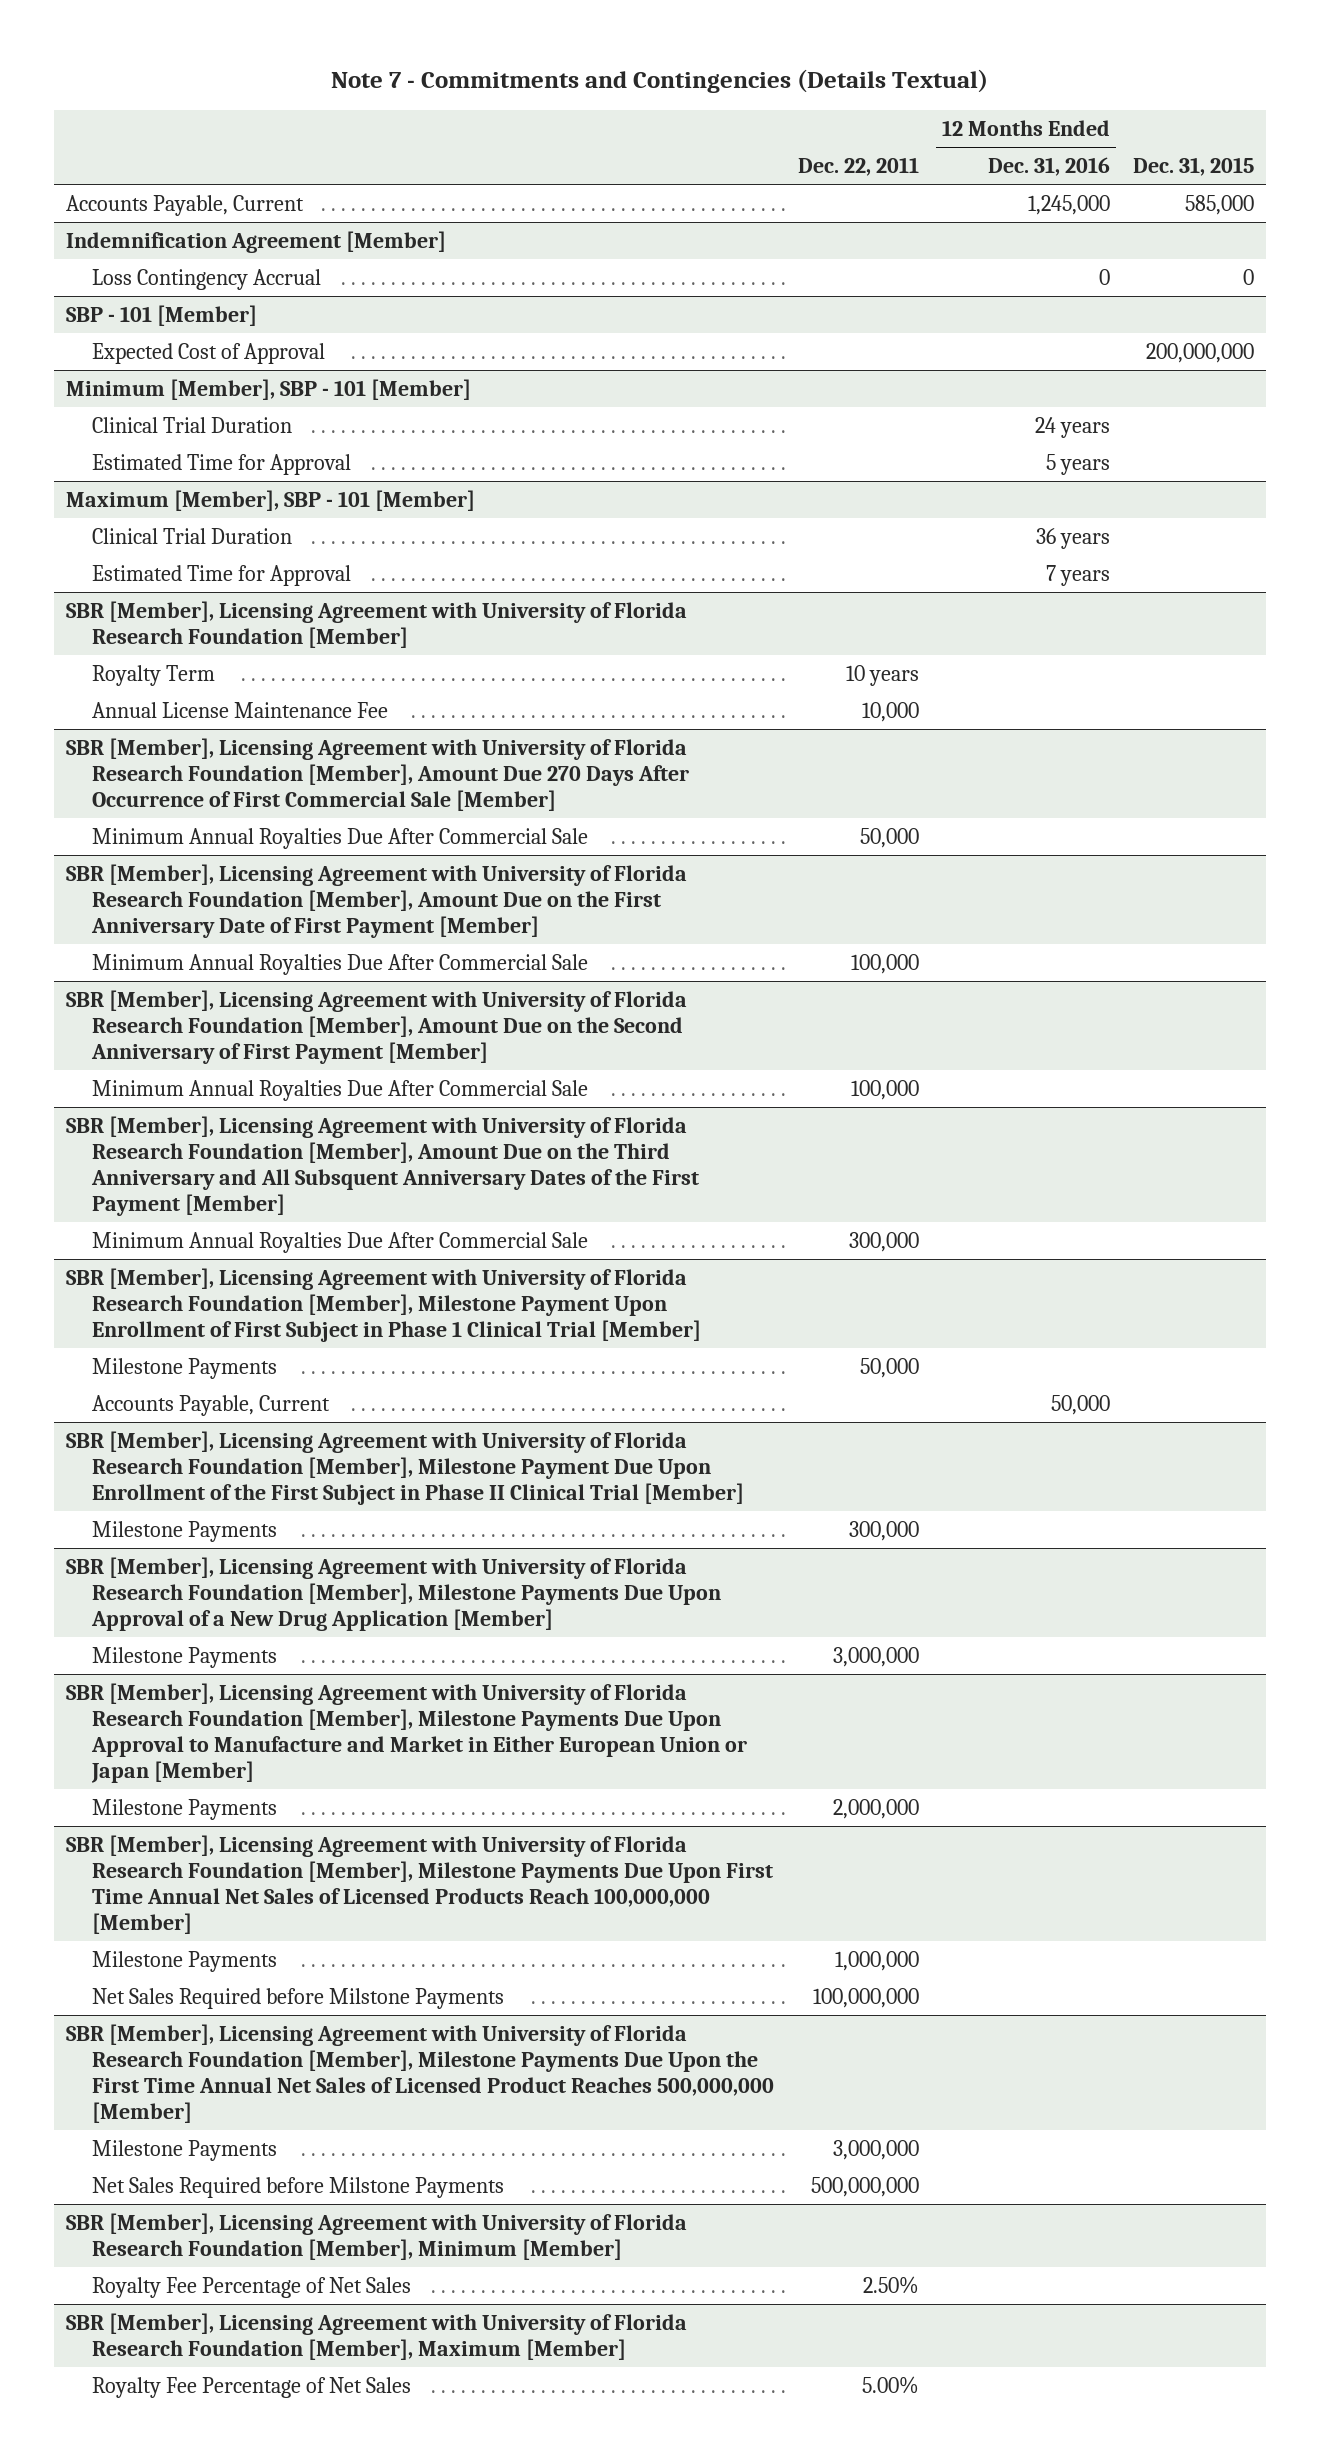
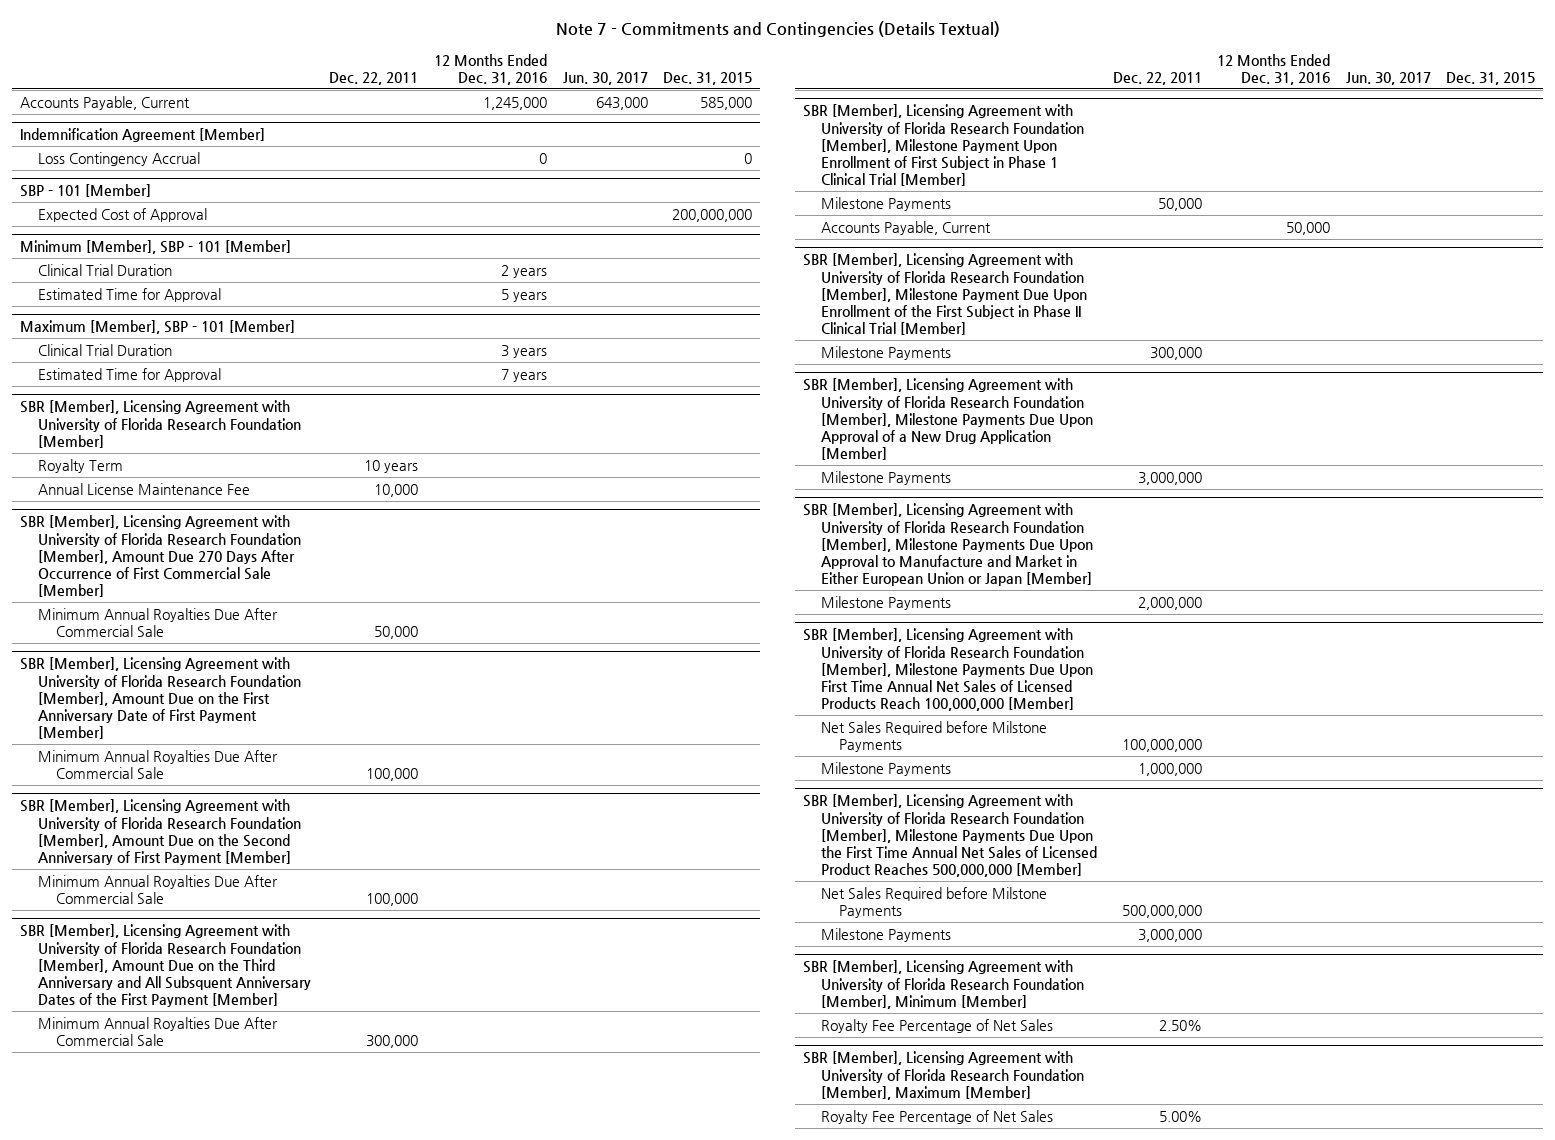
none -> [562,71,648,85] Jun. 30, 2017
[1035,416,1111,438] 24 years -> [501,264,548,278] 2 years
[1036,527,1111,549] 36 years -> [501,344,548,358] 3 years
[92,1950,278,1972] Milestone Payments -> [821,761,952,776] Milestone Payments
[92,2139,278,2161] Milestone Payments -> [821,927,952,942] Milestone Payments

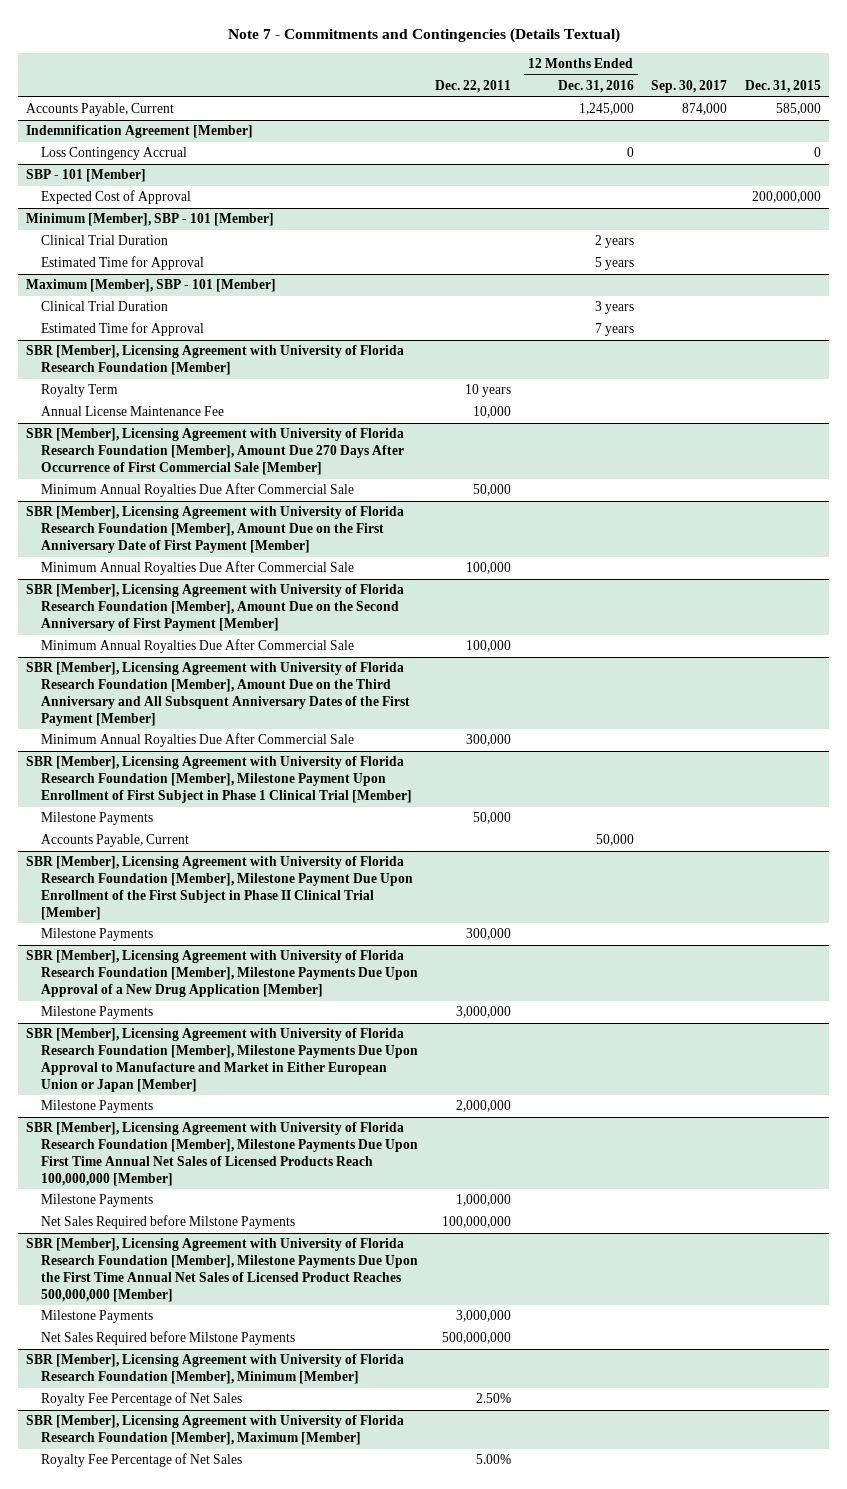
[562,71,648,85] Jun. 30, 2017 -> none
none -> [651,80,728,94] Sep. 30, 2017
[821,720,1048,752] Net Sales Required before Milstone Payments -> [40,1215,295,1230] Net Sales Required before Milstone Payments
[821,886,1048,918] Net Sales Required before Milstone Payments -> [40,1331,295,1346] Net Sales Required before Milstone Payments

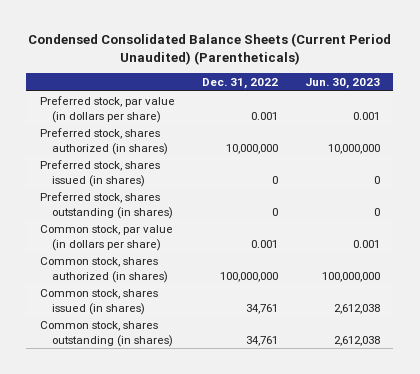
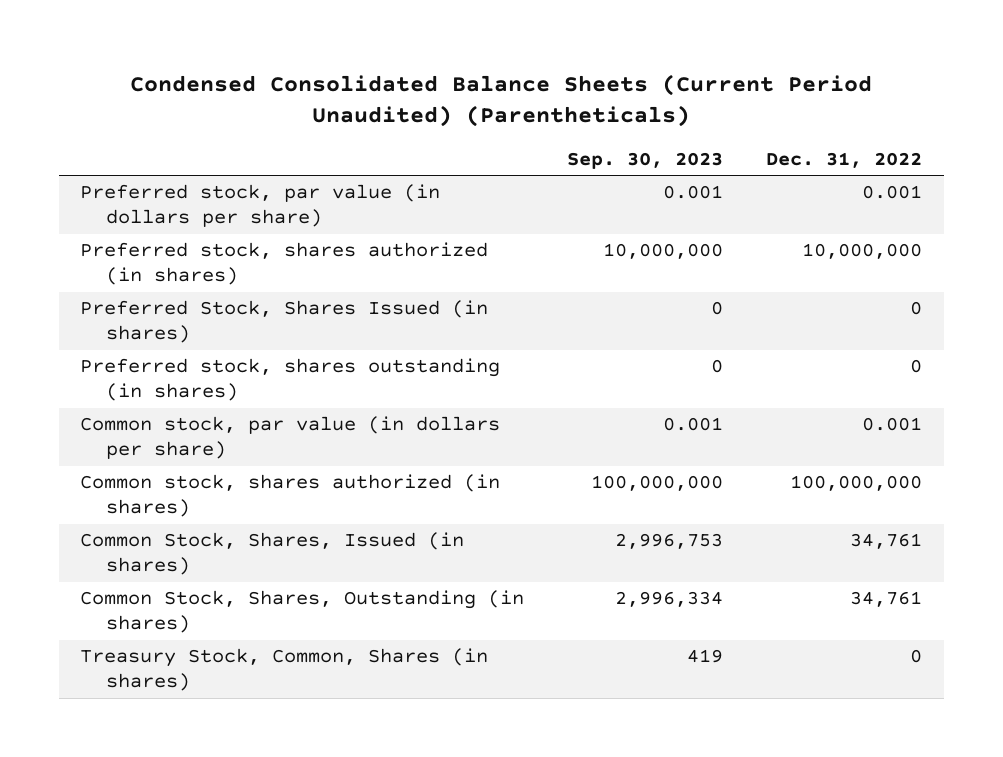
[304,77,380,89] Jun. 30, 2023 -> none
none -> [567,152,724,170] Sep. 30, 2023
[39,159,160,187] Preferred stock, shares issued (in shares) -> [80,300,489,344] Preferred Stock, Shares Issued (in shares)
[39,288,158,315] Common stock, shares issued (in shares) -> [80,532,465,576] Common Stock, Shares, Issued (in shares)
[39,320,174,347] Common stock, shares outstanding (in shares) -> [80,590,525,634] Common Stock, Shares, Outstanding (in shares)
none -> [80,648,489,692] Treasury Stock, Common, Shares (in shares)

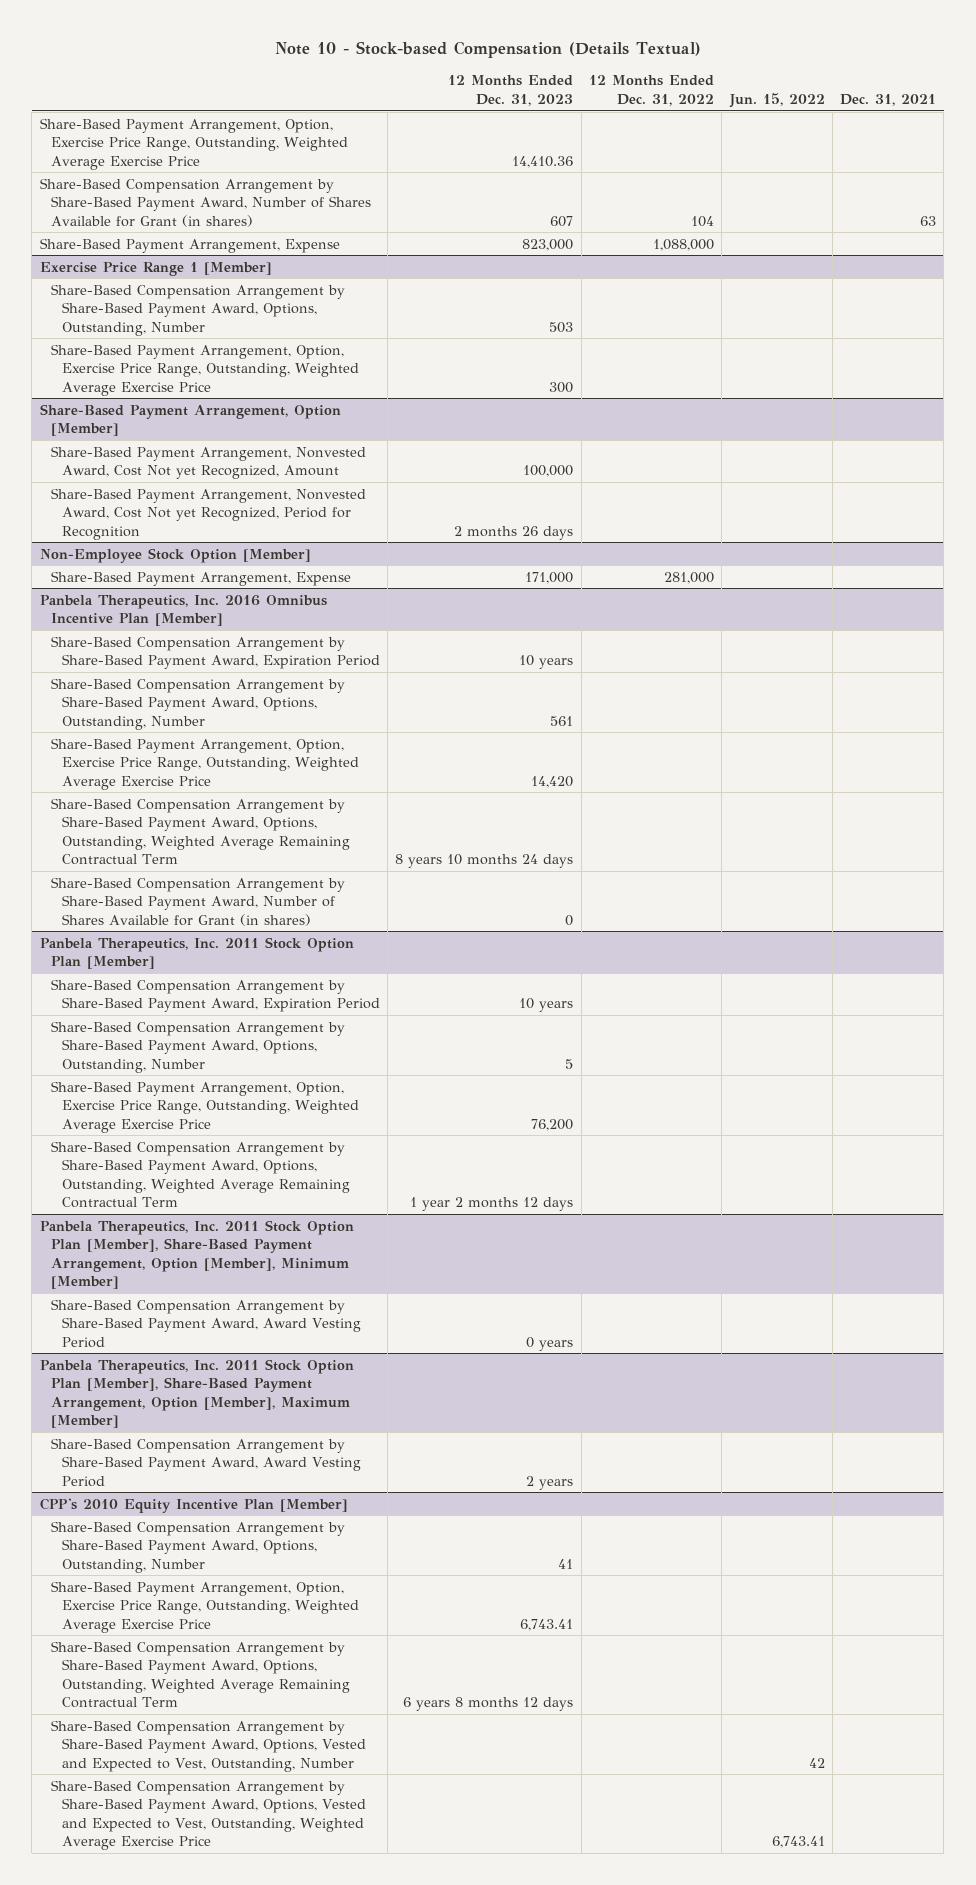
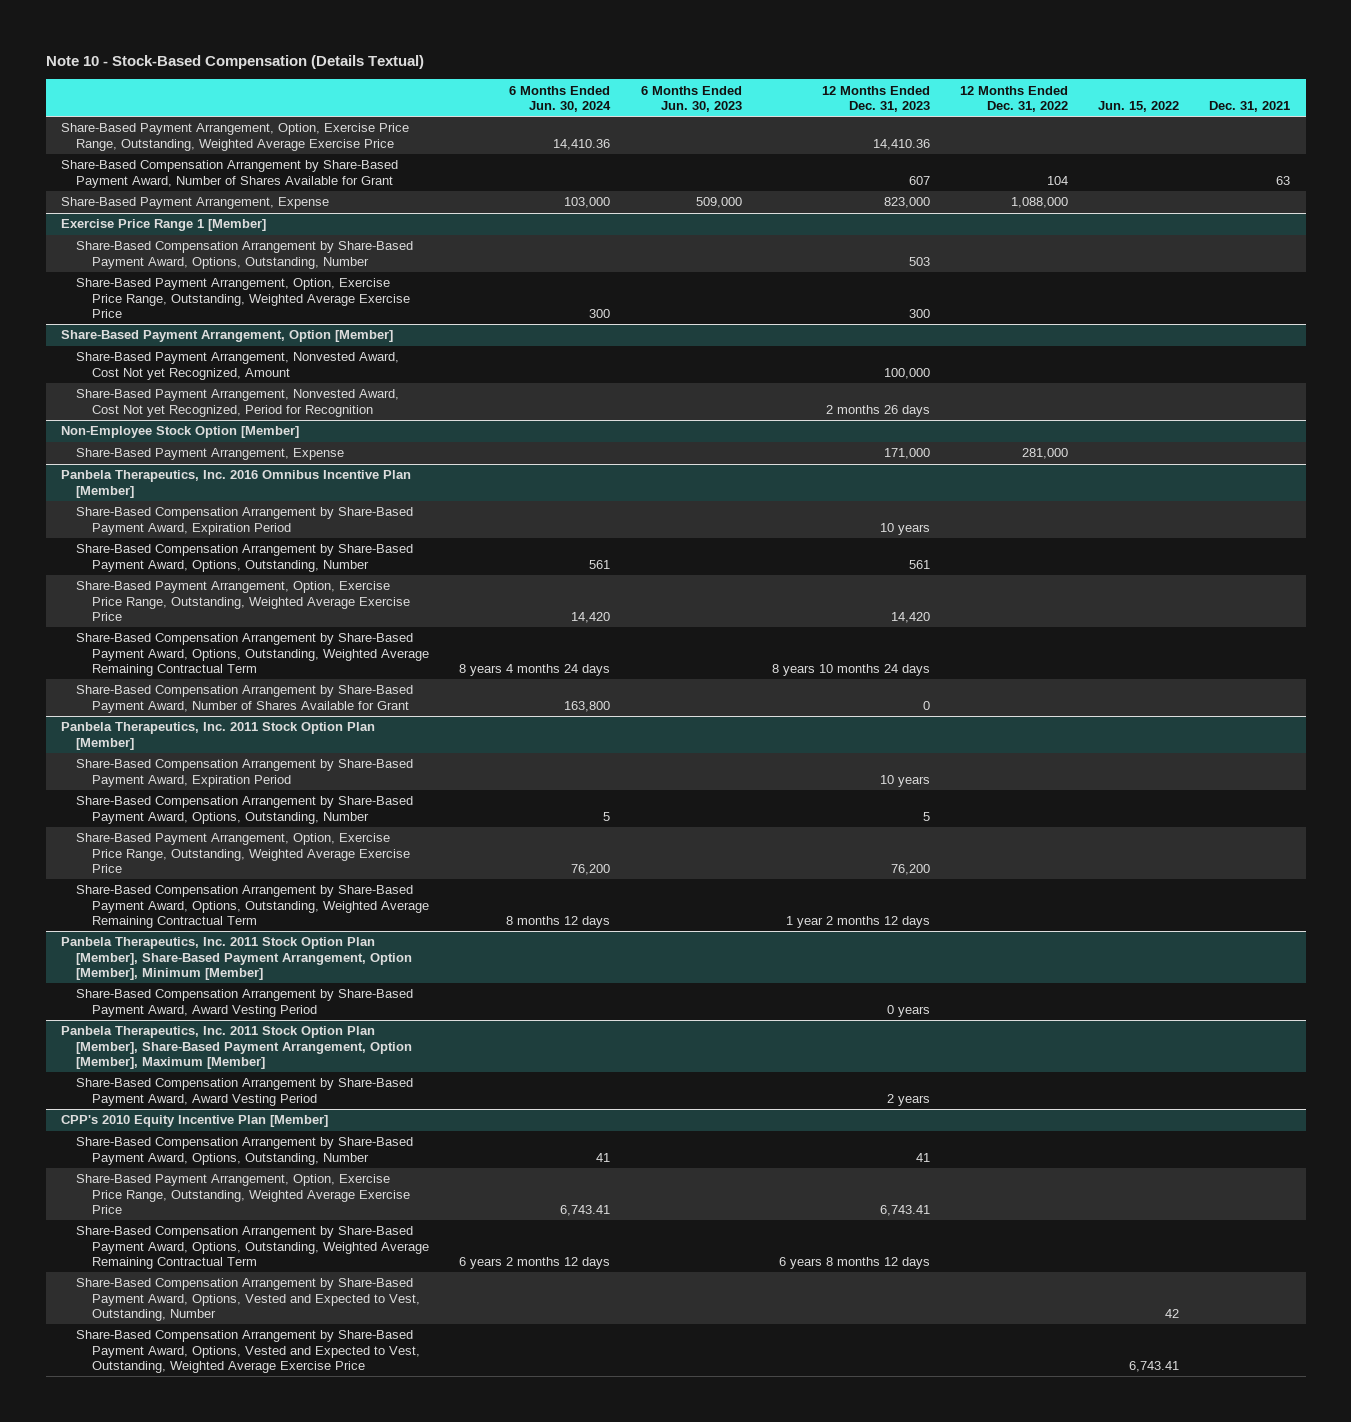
[274,41,701,59] Note 10 - Stock-based Compensation (Details Textual) -> [45,55,424,70] Note 10 - Stock-Based Compensation (Details Textual)
none -> [509,85,612,113] 6 Months Ended Jun. 30, 2024
none -> [640,85,742,113] 6 Months Ended Jun. 30, 2023
[39,177,371,227] Share-Based Compensation Arrangement by Share-Based Payment Award, Number of Shares Available for Grant (in shares) -> [60,160,398,188] Share-Based Compensation Arrangement by Share-Based Payment Award, Number of Shares Available for Grant
[50,876,345,926] Share-Based Compensation Arrangement by Share-Based Payment Award, Number of Shares Available for Grant (in shares) -> [76,685,414,713] Share-Based Compensation Arrangement by Share-Based Payment Award, Number of Shares Available for Grant

